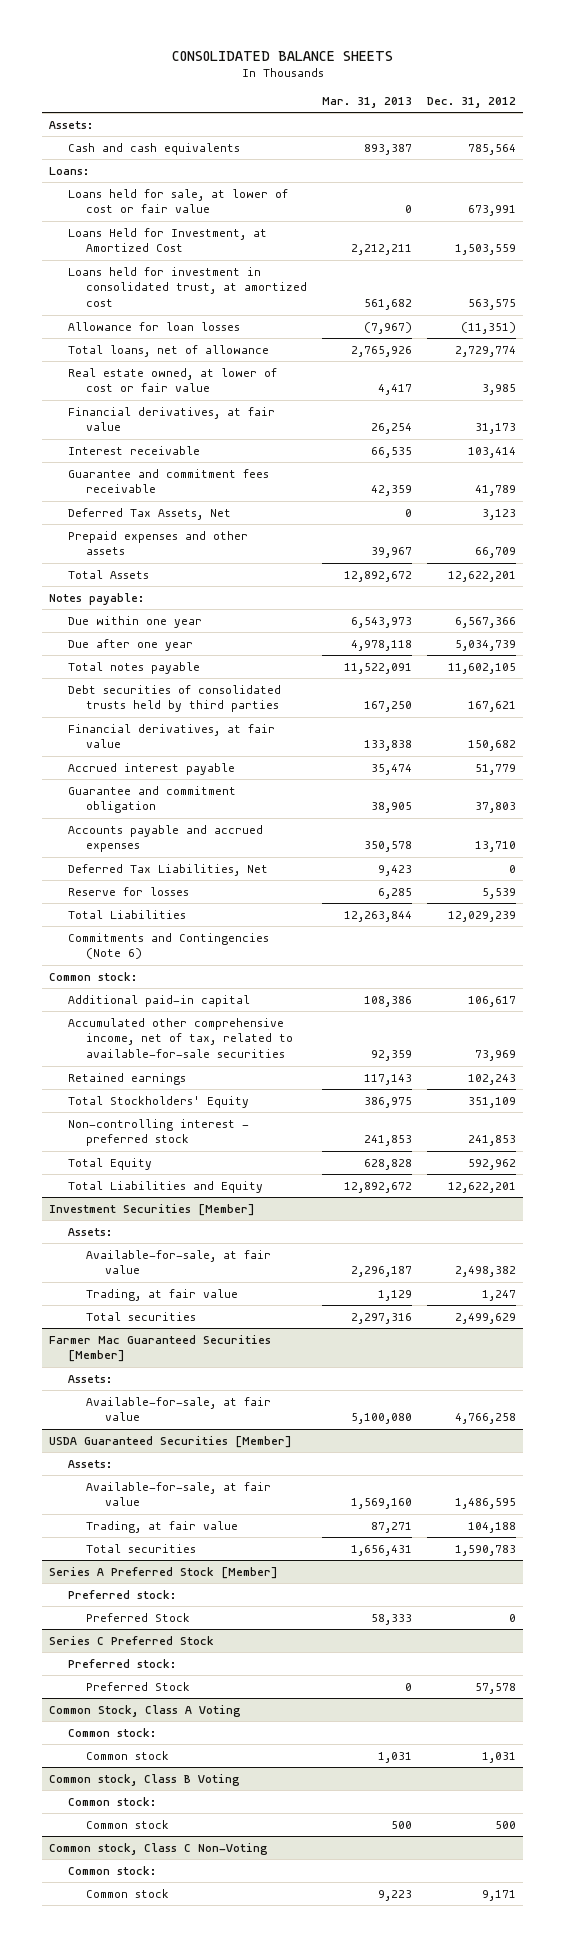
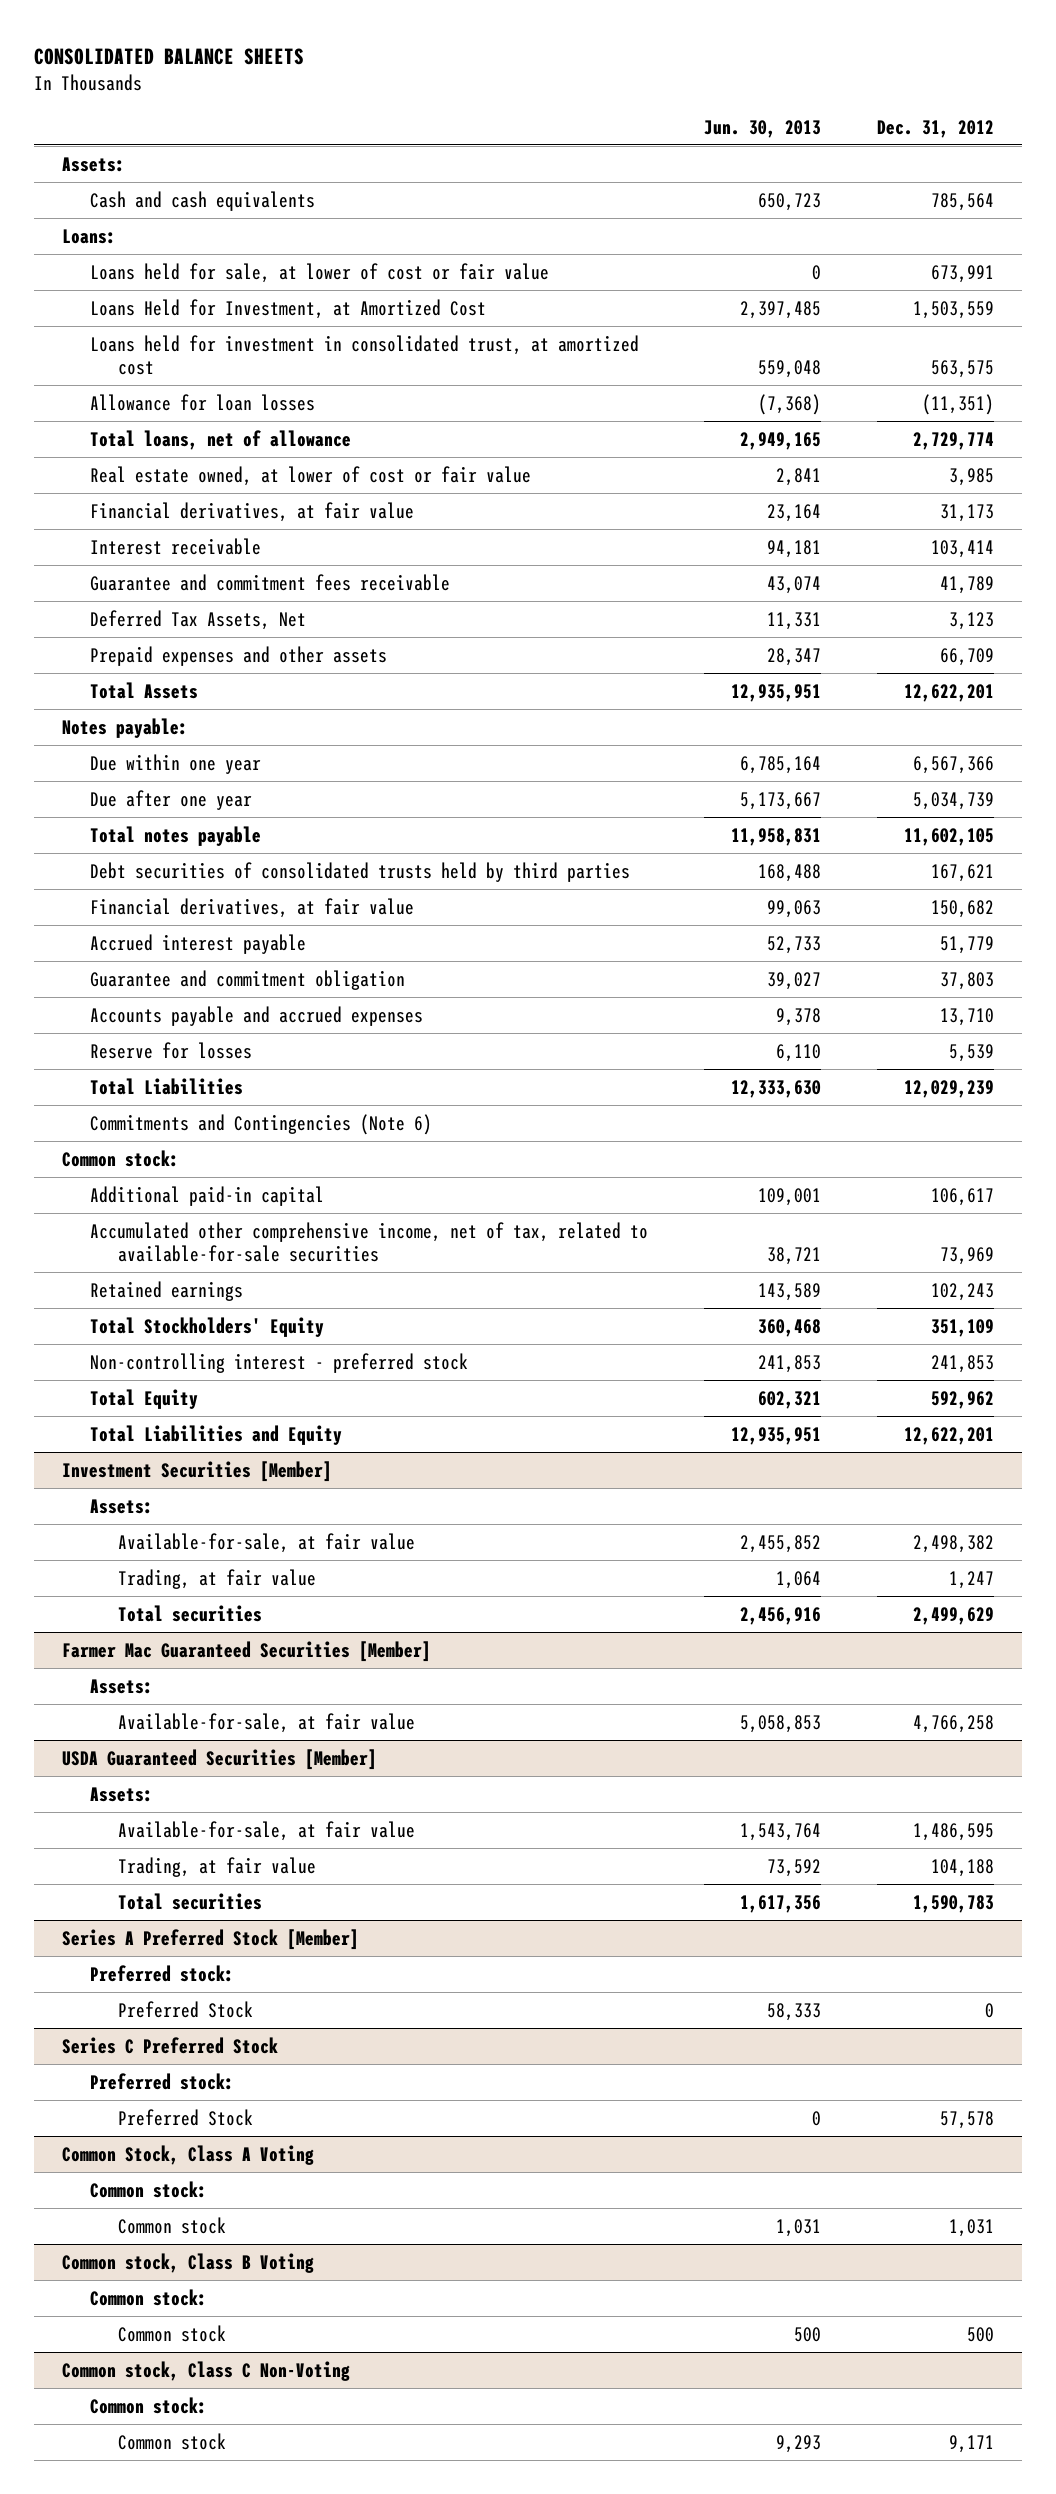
[322,96,413,108] Mar. 31, 2013 -> none
none -> [703,119,821,138] Jun. 30, 2013
[67,863,268,876] Deferred Tax Liabilities, Net -> none

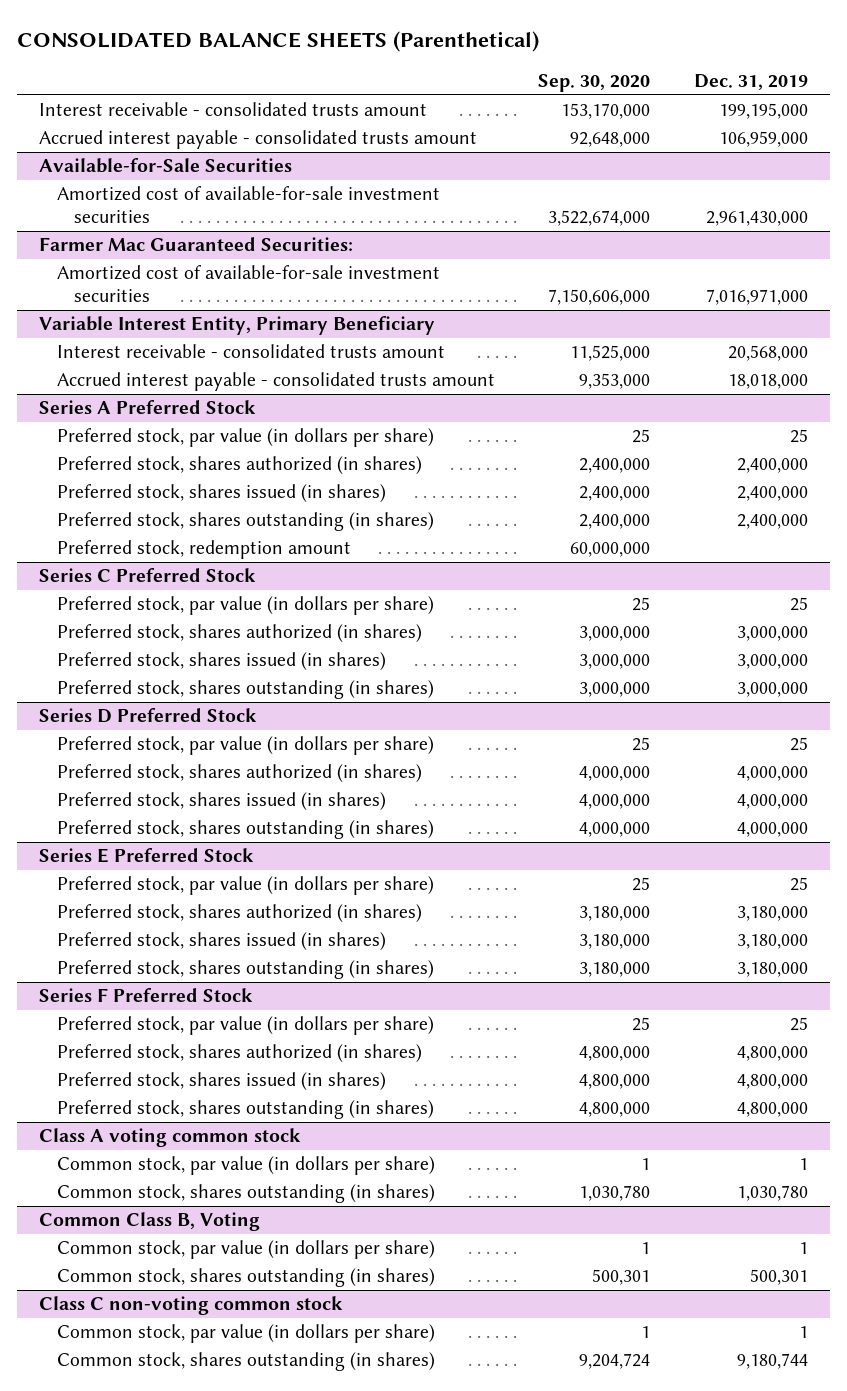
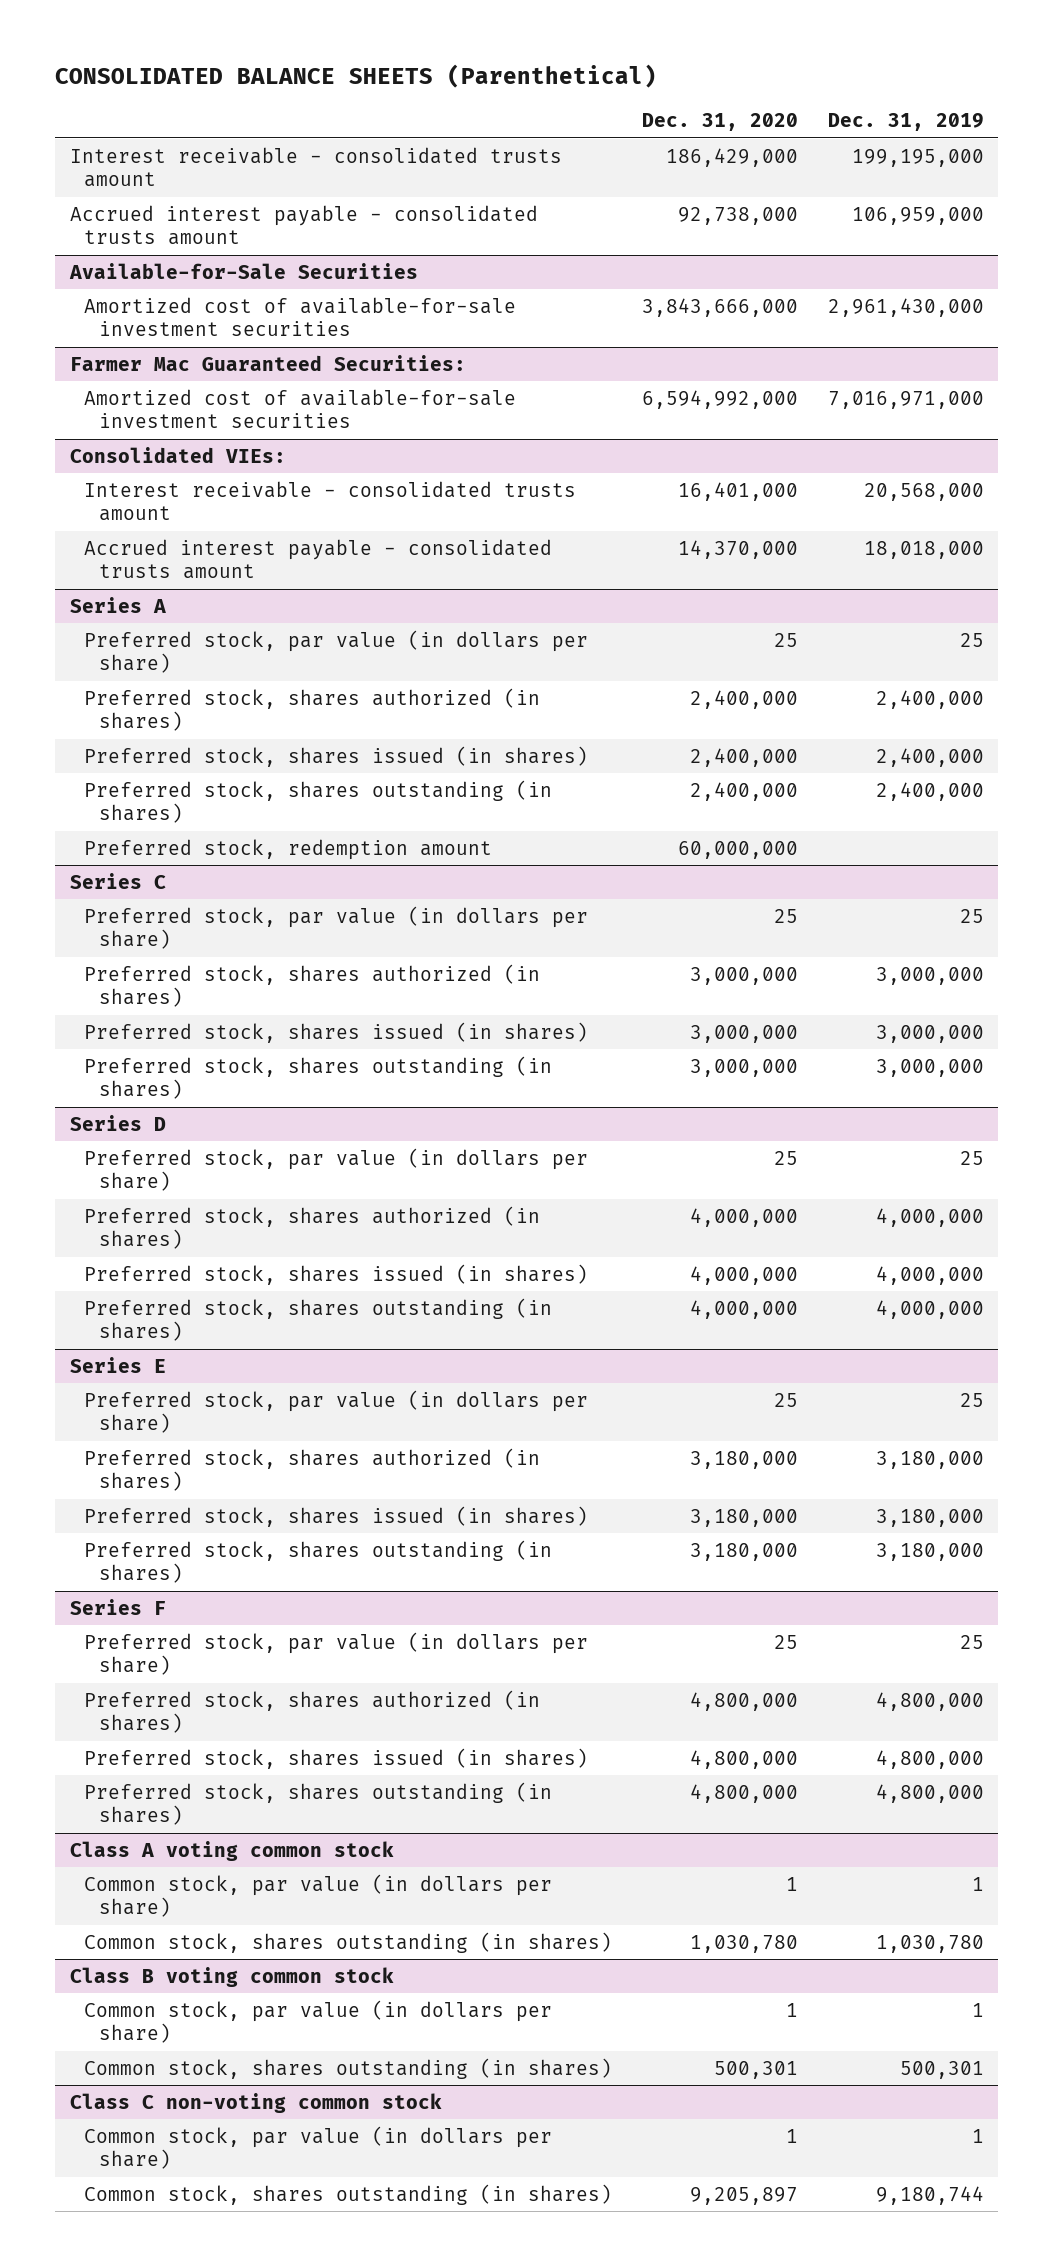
[538,73,651,92] Sep. 30, 2020 -> none
none -> [641,113,798,132] Dec. 31, 2020
[39,316,436,336] Variable Interest Entity, Primary Beneficiary -> [69,446,286,463] Consolidated VIEs:
[39,400,257,415] Series A Preferred Stock -> [69,596,166,613] Series A
[39,568,257,583] Series C Preferred Stock -> [69,872,166,889] Series C
[39,708,258,724] Series D Preferred Stock -> [69,1114,166,1131] Series D
[39,848,255,864] Series E Preferred Stock -> [69,1356,166,1373] Series E
[39,988,254,1003] Series F Preferred Stock -> [69,1598,166,1615] Series F
[39,1212,261,1232] Common Class B, Voting -> [69,1966,394,1987] Class B voting common stock

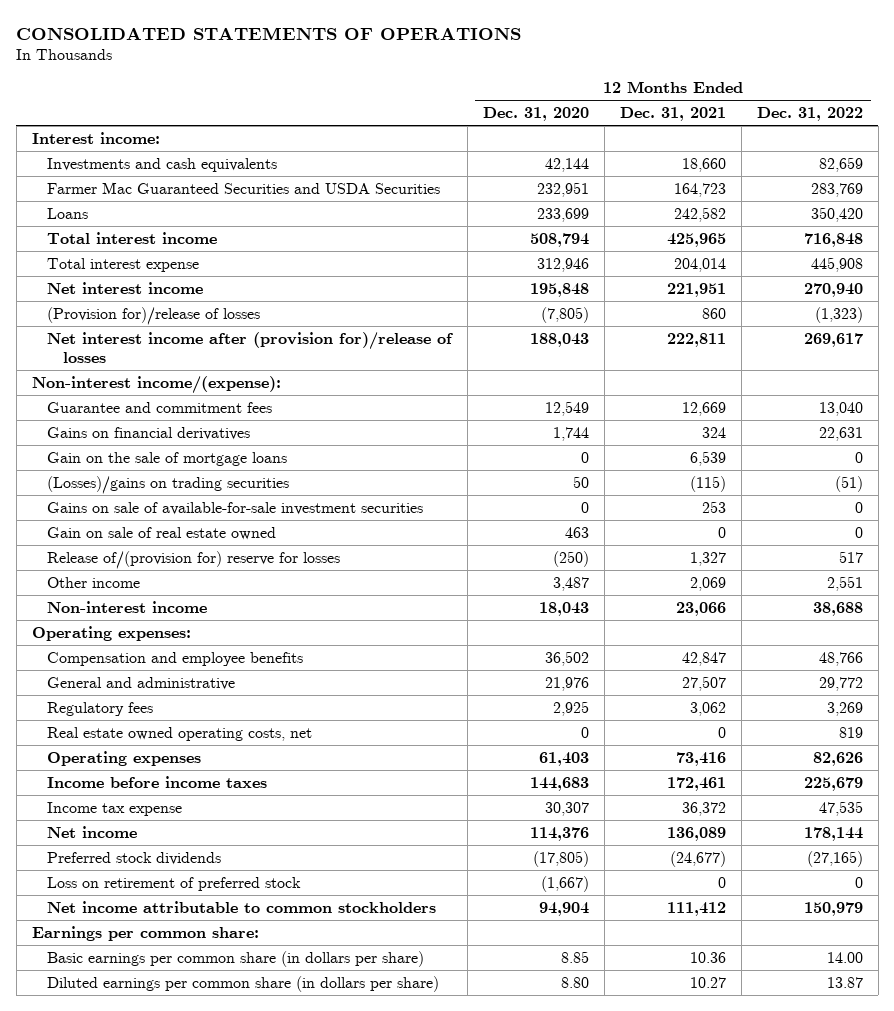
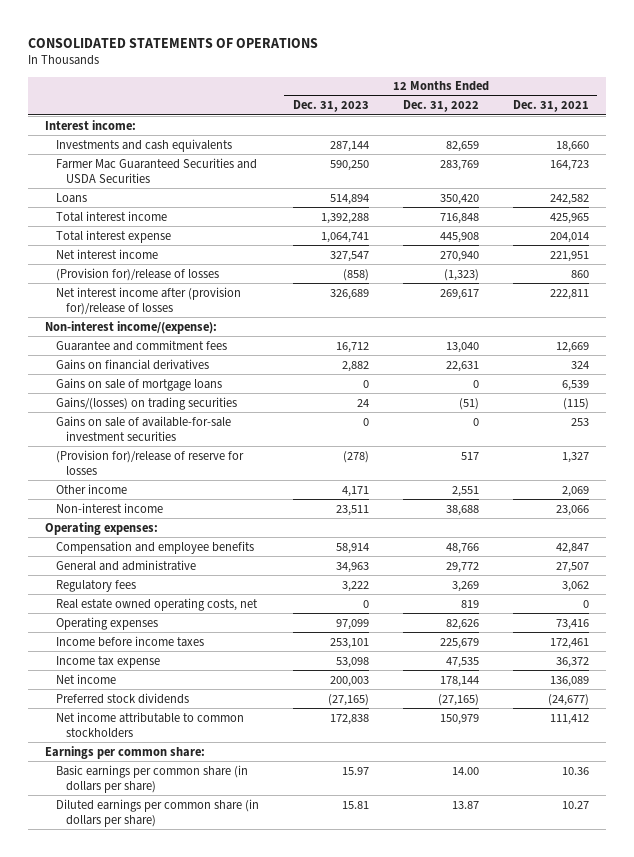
[483,107,590,122] Dec. 31, 2020 -> none
none -> [292,100,369,113] Dec. 31, 2023
[47,451,288,466] Gain on the sale of mortgage loans -> [55,377,222,391] Gains on sale of mortgage loans
[47,475,290,494] (Losses)/gains on trading securities -> [55,396,237,410] Gains/(losses) on trading securities
[47,526,277,540] Gain on sale of real estate owned -> none
[47,550,341,569] Release of/(provision for) reserve for losses -> [55,449,244,475] (Provision for)/release of reserve for losses
[47,876,302,891] Loss on retirement of preferred stock -> none

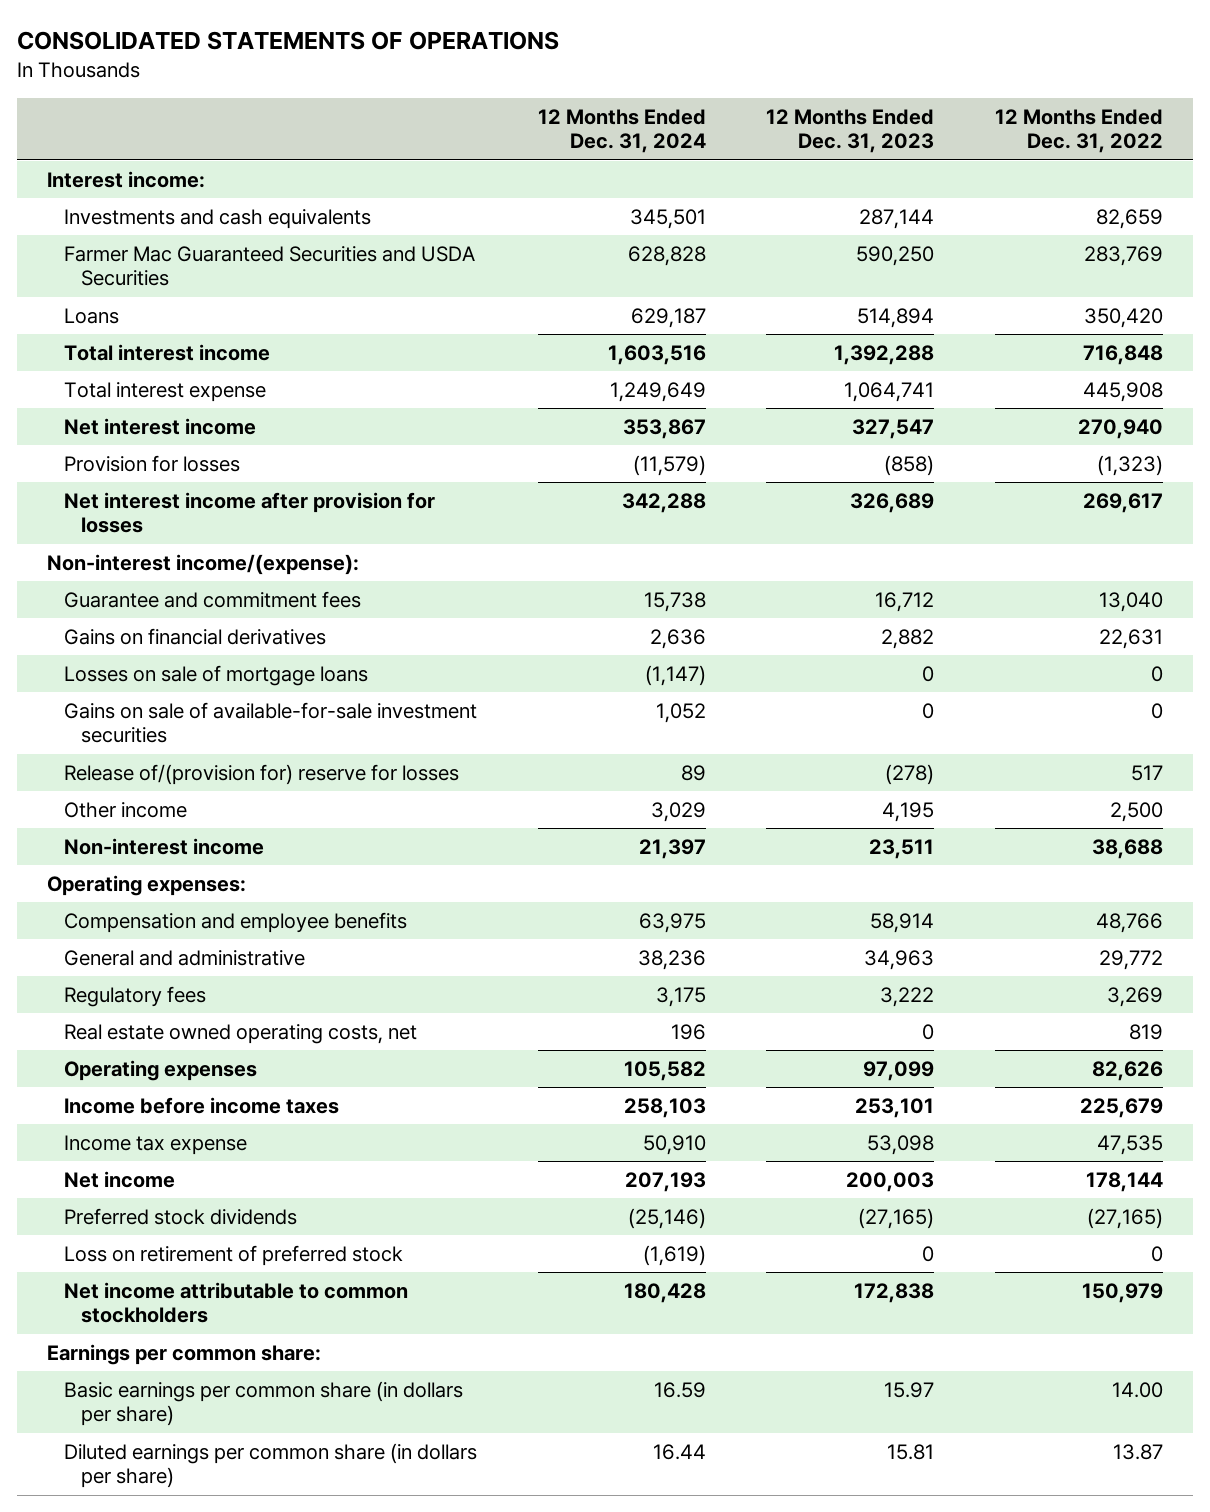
[512,100,589,113] Dec. 31, 2021 -> none
none -> [537,108,706,154] 12 Months Ended Dec. 31, 2024
[55,267,219,281] (Provision for)/release of losses -> [63,455,240,473] Provision for losses
[55,286,241,315] Net interest income after (provision for)/release of losses -> [63,492,435,534] Net interest income after provision for losses
[55,396,237,410] Gains/(losses) on trading securities -> none
[55,377,222,391] Gains on sale of mortgage loans -> [63,665,368,687] Losses on sale of mortgage loans
[55,449,244,475] (Provision for)/release of reserve for losses -> [63,764,459,786] Release of/(provision for) reserve for losses
[341,485,369,497] 4,171 -> [882,802,935,823] 4,195
[451,485,479,497] 2,551 -> [1109,802,1163,823] 2,500
none -> [63,1245,403,1267] Loss on retirement of preferred stock

